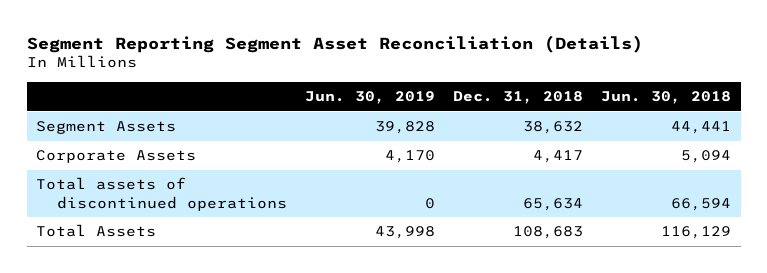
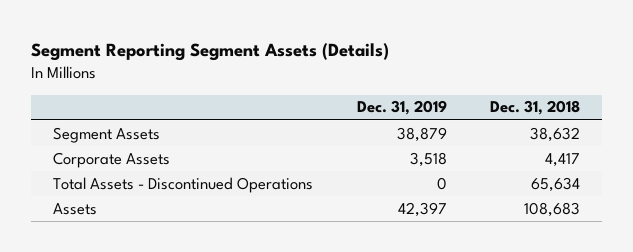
[26,34,643,53] Segment Reporting Segment Asset Reconciliation (Details) -> [30,43,389,62] Segment Reporting Segment Assets (Details)
[305,90,436,104] Jun. 30, 2019 -> none
[601,90,732,104] Jun. 30, 2018 -> none
none -> [356,100,447,116] Dec. 31, 2019
[35,177,288,211] Total assets of discontinued operations -> [52,176,313,193] Total Assets - Discontinued Operations
[35,224,156,238] Total Assets -> [52,202,97,215] Assets

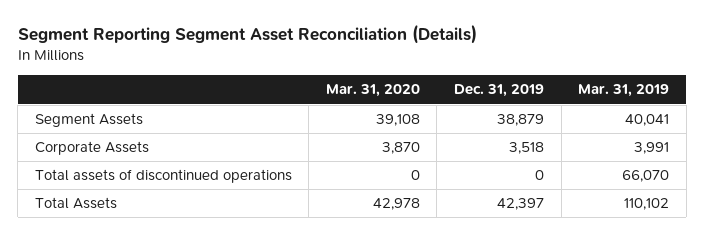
[30,43,389,62] Segment Reporting Segment Assets (Details) -> [17,24,477,45] Segment Reporting Segment Asset Reconciliation (Details)
[490,100,581,116] Dec. 31, 2018 -> none
none -> [325,84,420,98] Mar. 31, 2020
none -> [578,84,670,98] Mar. 31, 2019
[52,176,313,193] Total Assets - Discontinued Operations -> [34,169,292,184] Total assets of discontinued operations
[52,202,97,215] Assets -> [34,197,117,210] Total Assets

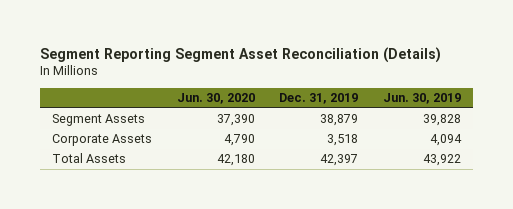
[325,84,420,98] Mar. 31, 2020 -> none
[578,84,670,98] Mar. 31, 2019 -> none
none -> [176,93,255,105] Jun. 30, 2020
none -> [382,93,461,105] Jun. 30, 2019
[34,169,292,184] Total assets of discontinued operations -> none

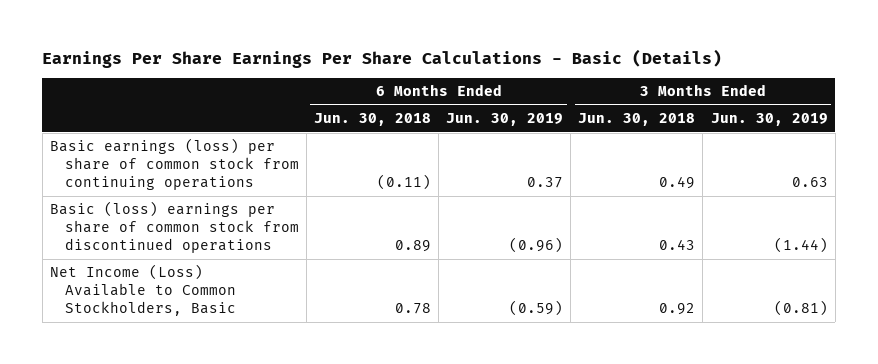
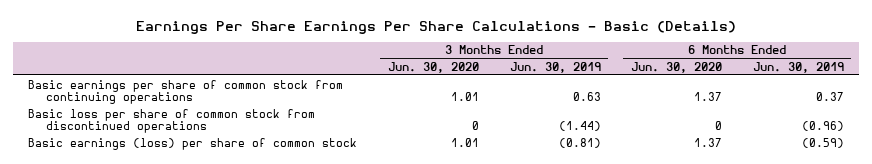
[313,113,431,127] Jun. 30, 2018 -> none
[578,113,696,127] Jun. 30, 2018 -> none
none -> [387,61,479,73] Jun. 30, 2020
none -> [631,61,723,73] Jun. 30, 2020
[50,138,299,191] Basic earnings (loss) per share of common stock from continuing operations -> [28,79,344,105] Basic earnings per share of common stock from continuing operations
[50,201,299,254] Basic (loss) earnings per share of common stock from discontinued operations -> [28,108,316,134] Basic loss per share of common stock from discontinued operations
[50,264,236,317] Net Income (Loss) Available to Common Stockholders, Basic -> [28,137,358,150] Basic earnings (loss) per share of common stock

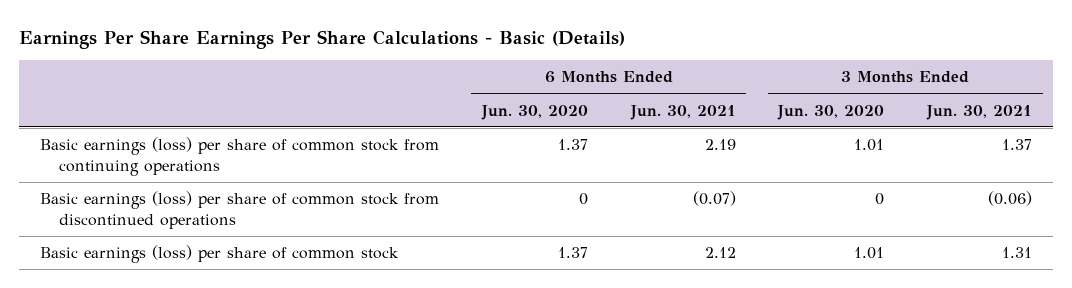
[509,61,601,73] Jun. 30, 2019 -> none
[752,61,844,73] Jun. 30, 2019 -> none
none -> [629,104,736,120] Jun. 30, 2021
none -> [926,104,1033,120] Jun. 30, 2021
[28,79,344,105] Basic earnings per share of common stock from continuing operations -> [40,137,440,177] Basic earnings (loss) per share of common stock from continuing operations
[28,108,316,134] Basic loss per share of common stock from discontinued operations -> [40,191,440,230] Basic earnings (loss) per share of common stock from discontinued operations

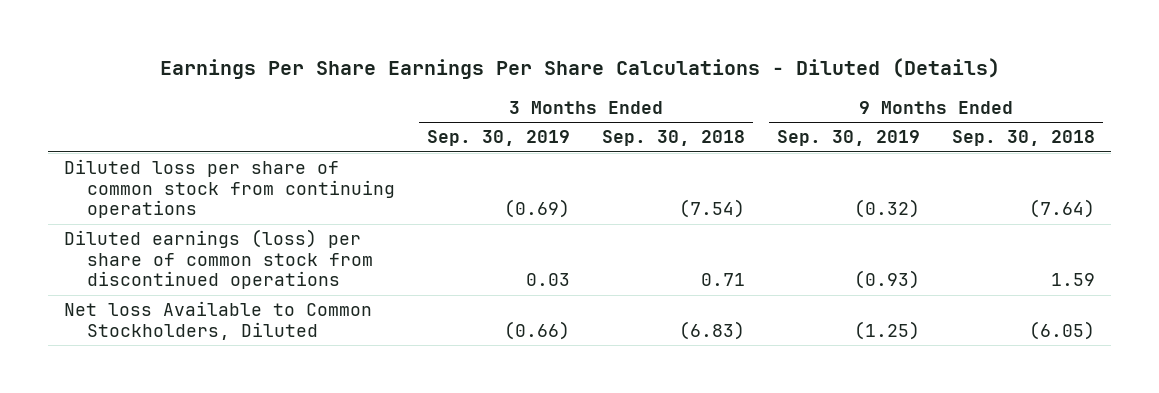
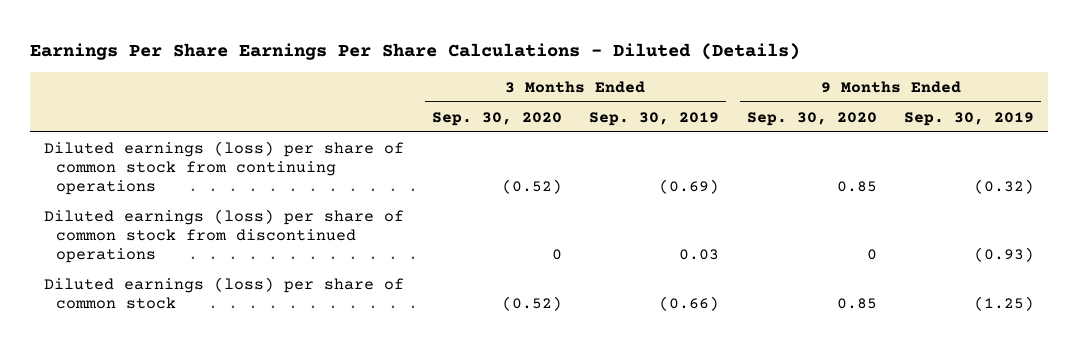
[601,130,745,147] Sep. 30, 2018 -> none
[951,130,1095,147] Sep. 30, 2018 -> none
none -> [431,111,562,126] Sep. 30, 2020
none -> [746,111,877,126] Sep. 30, 2020
[64,159,395,219] Diluted loss per share of common stock from continuing operations -> [43,140,404,196] Diluted earnings (loss) per share of common stock from continuing operations
[64,301,373,340] Net loss Available to Common Stockholders, Diluted -> [43,276,404,309] Diluted earnings (loss) per share of common stock

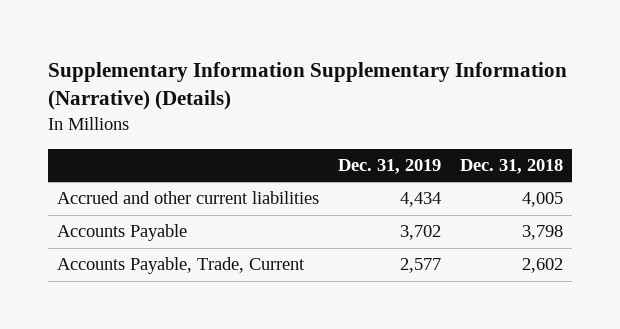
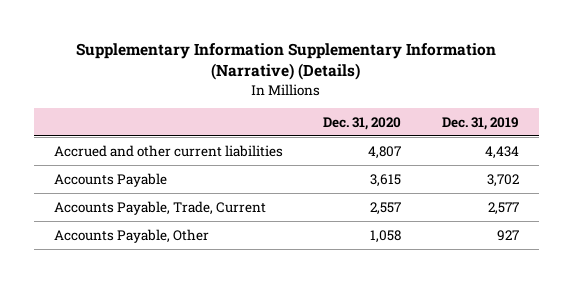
[459,158,563,174] Dec. 31, 2018 -> none
none -> [323,116,402,130] Dec. 31, 2020
none -> [54,228,210,243] Accounts Payable, Other

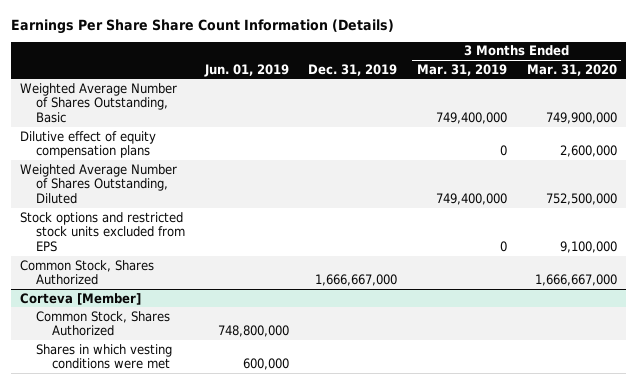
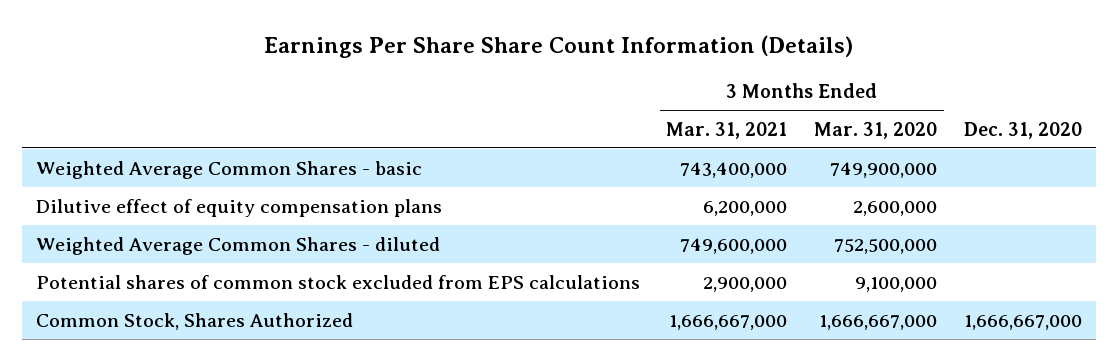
[203,63,289,77] Jun. 01, 2019 -> none
[308,63,398,76] Dec. 31, 2019 -> none
[416,63,507,76] Mar. 31, 2019 -> none
none -> [666,121,788,139] Mar. 31, 2021
none -> [964,121,1083,139] Dec. 31, 2020
[20,82,178,124] Weighted Average Number of Shares Outstanding, Basic -> [35,160,422,179] Weighted Average Common Shares - basic
[20,163,178,205] Weighted Average Number of Shares Outstanding, Diluted -> [35,236,440,255] Weighted Average Common Shares - diluted
[20,211,186,253] Stock options and restricted stock units excluded from EPS -> [35,274,640,289] Potential shares of common stock excluded from EPS calculations
[20,292,142,305] Corteva [Member] -> none
[36,310,171,337] Common Stock, Shares Authorized -> none
[36,343,173,370] Shares in which vesting conditions were met -> none

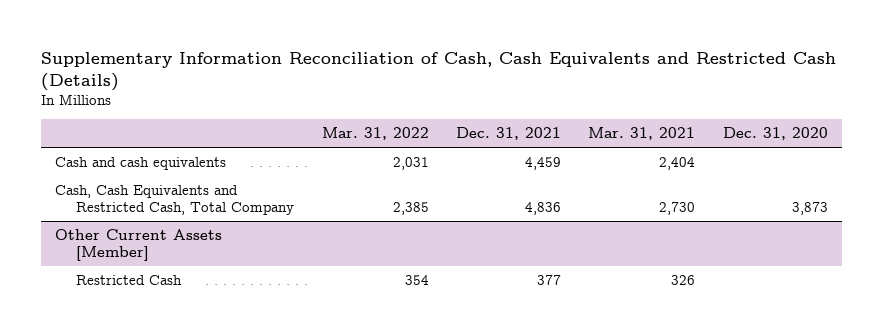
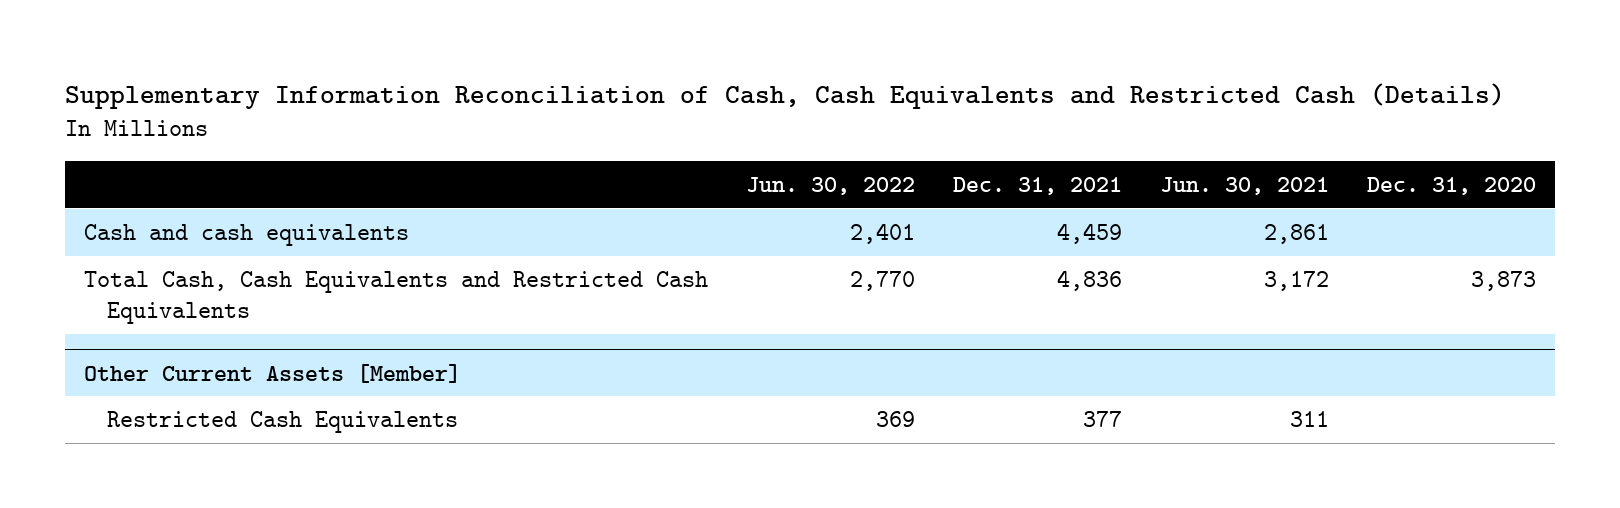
[321,127,429,141] Mar. 31, 2022 -> none
[588,127,696,141] Mar. 31, 2021 -> none
none -> [746,176,916,195] Jun. 30, 2022
none -> [1159,176,1329,195] Jun. 30, 2021
[55,184,295,216] Cash, Cash Equivalents and Restricted Cash, Total Company -> [84,270,709,325] Total Cash, Cash Equivalents and Restricted Cash Equivalents
[76,274,183,285] Restricted Cash -> [106,410,458,433] Restricted Cash Equivalents

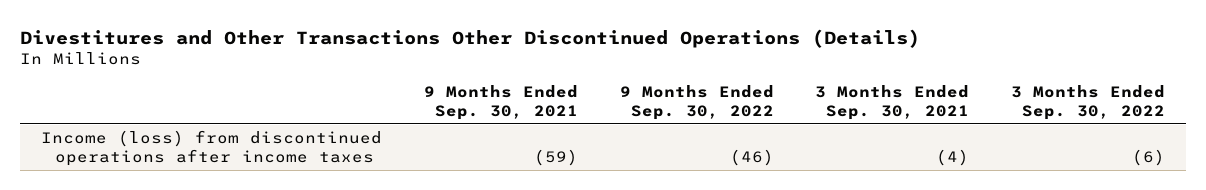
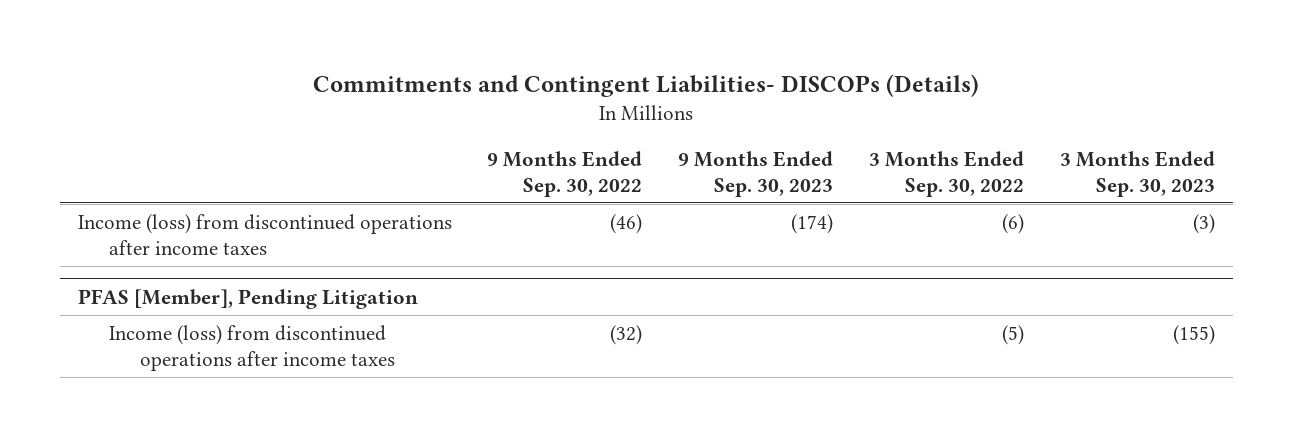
[20,28,921,48] Divestitures and Other Transactions Other Discontinued Operations (Details) -> [313,74,980,98] Commitments and Contingent Liabilities- DISCOPs (Details)
[423,85,578,121] 9 Months Ended Sep. 30, 2021 -> none
[815,85,970,121] 3 Months Ended Sep. 30, 2021 -> none
none -> [678,150,834,197] 9 Months Ended Sep. 30, 2023
none -> [1059,150,1215,197] 3 Months Ended Sep. 30, 2023
none -> [77,288,418,309] PFAS [Member], Pending Litigation
none -> [108,324,395,371] Income (loss) from discontinued operations after income taxes

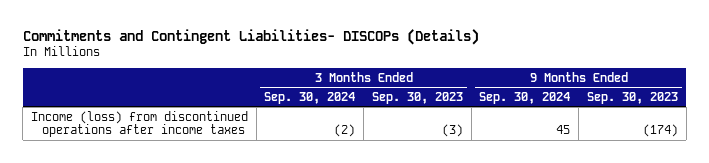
[487,150,643,197] 9 Months Ended Sep. 30, 2022 -> none
[868,150,1024,197] 3 Months Ended Sep. 30, 2022 -> none
none -> [264,91,356,104] Sep. 30, 2024
none -> [479,91,571,104] Sep. 30, 2024
[77,288,418,309] PFAS [Member], Pending Litigation -> none
[108,324,395,371] Income (loss) from discontinued operations after income taxes -> none

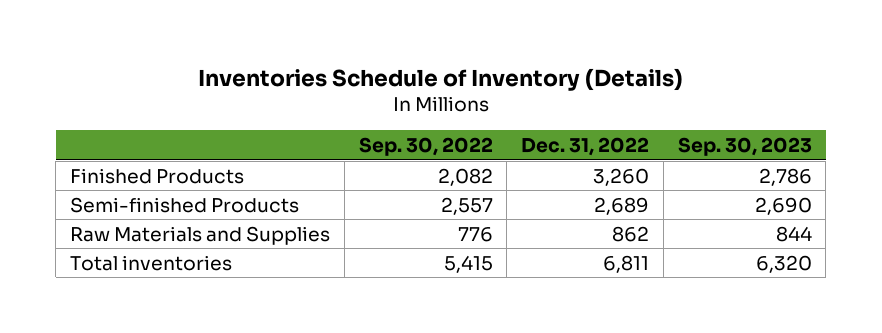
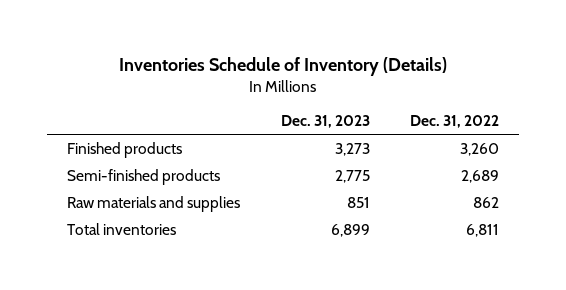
[358,136,493,156] Sep. 30, 2022 -> none
[677,136,812,156] Sep. 30, 2023 -> none
none -> [280,115,370,129] Dec. 31, 2023
[70,167,245,184] Finished Products -> [67,141,183,158] Finished products
[70,196,300,213] Semi-finished Products -> [67,168,221,185] Semi-finished products
[70,225,331,245] Raw Materials and Supplies -> [67,195,241,212] Raw materials and supplies

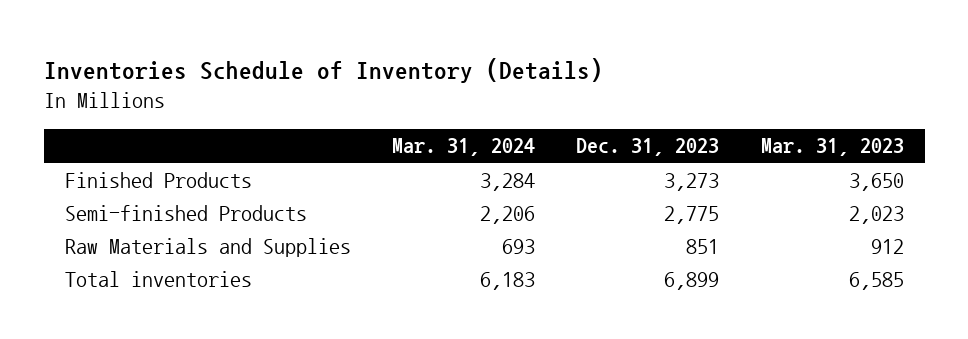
[410,115,500,129] Dec. 31, 2022 -> none
none -> [391,138,535,157] Mar. 31, 2024
none -> [760,138,904,157] Mar. 31, 2023
[67,141,183,158] Finished products -> [64,171,252,188] Finished Products
[67,168,221,185] Semi-finished products -> [64,204,307,221] Semi-finished Products
[67,195,241,212] Raw materials and supplies -> [64,237,351,257] Raw Materials and Supplies

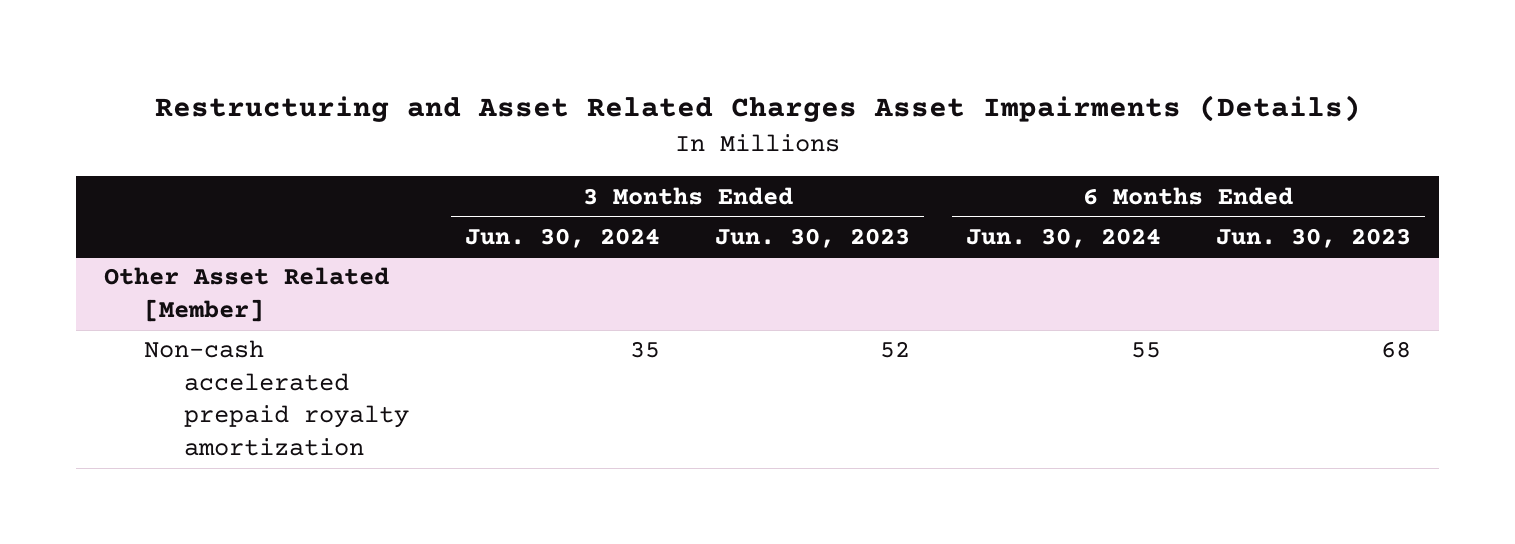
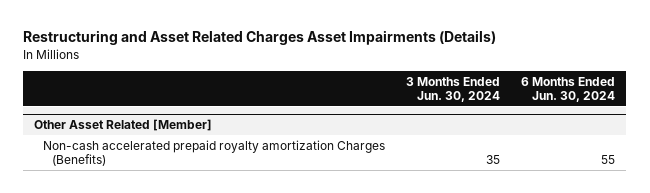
[715,227,911,248] Jun. 30, 2023 -> none
[1216,227,1412,248] Jun. 30, 2023 -> none
[144,340,410,456] Non-cash accelerated prepaid royalty amortization -> [42,139,385,166] Non-cash accelerated prepaid royalty amortization Charges (Benefits)

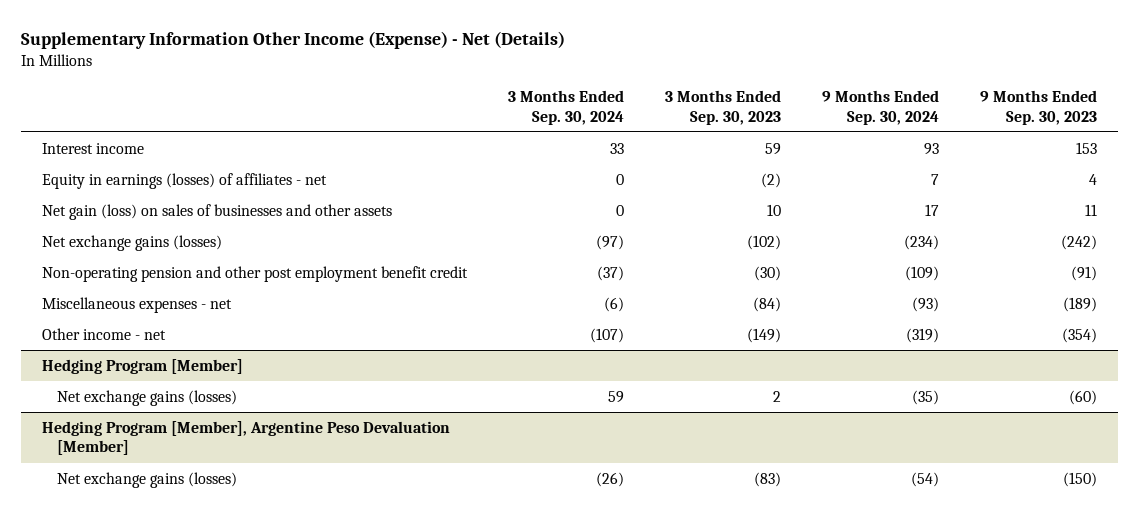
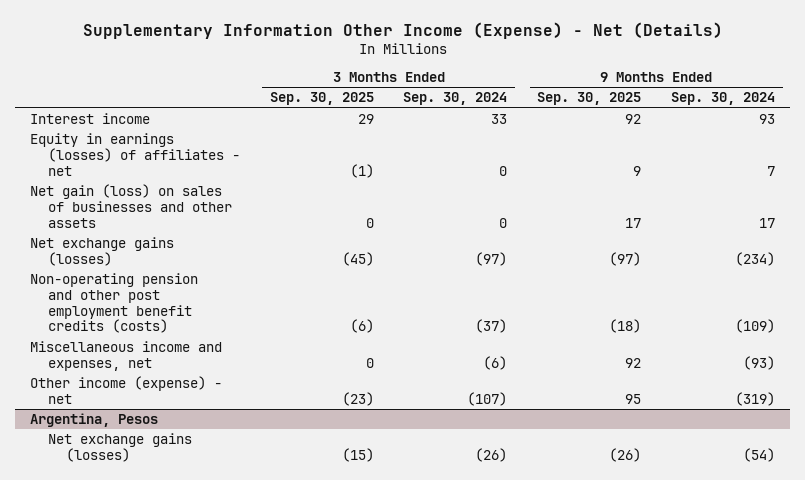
[665,89,782,125] 3 Months Ended Sep. 30, 2023 -> none
[980,89,1098,125] 9 Months Ended Sep. 30, 2023 -> none
none -> [269,92,374,106] Sep. 30, 2025
none -> [537,92,642,106] Sep. 30, 2025
[41,358,243,374] Hedging Program [Member] -> none
[57,389,238,406] Net exchange gains (losses) -> none
[41,420,450,456] Hedging Program [Member], Argentine Peso Devaluation [Member] -> none
[41,265,468,282] Non-operating pension and other post employment benefit credit -> [29,272,198,334] Non-operating pension and other post employment benefit credits (costs)
[41,296,232,313] Miscellaneous expenses - net -> [29,340,222,371] Miscellaneous income and expenses, net
[41,327,166,340] Other income - net -> [29,375,222,404] Other income (expense) - net
none -> [29,412,158,427] Argentina, Pesos

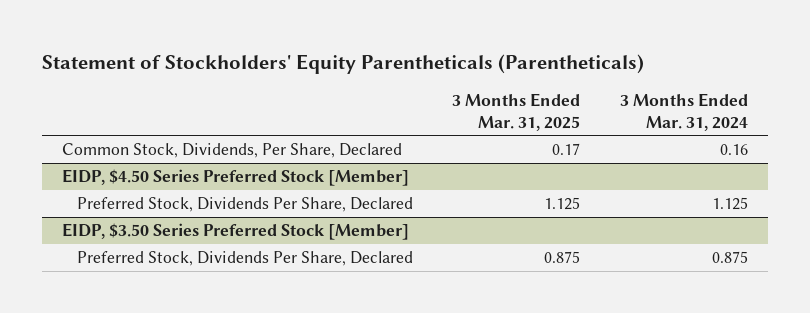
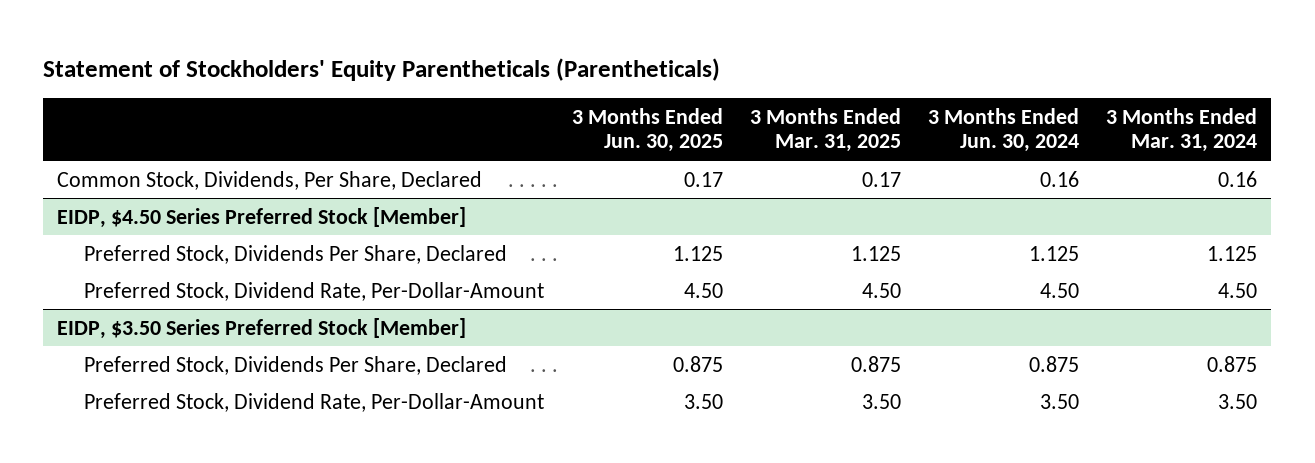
none -> [571,107,723,153] 3 Months Ended Jun. 30, 2025
none -> [928,107,1080,153] 3 Months Ended Jun. 30, 2024
none -> [84,281,545,301] Preferred Stock, Dividend Rate, Per-Dollar-Amount
none -> [84,392,545,412] Preferred Stock, Dividend Rate, Per-Dollar-Amount

